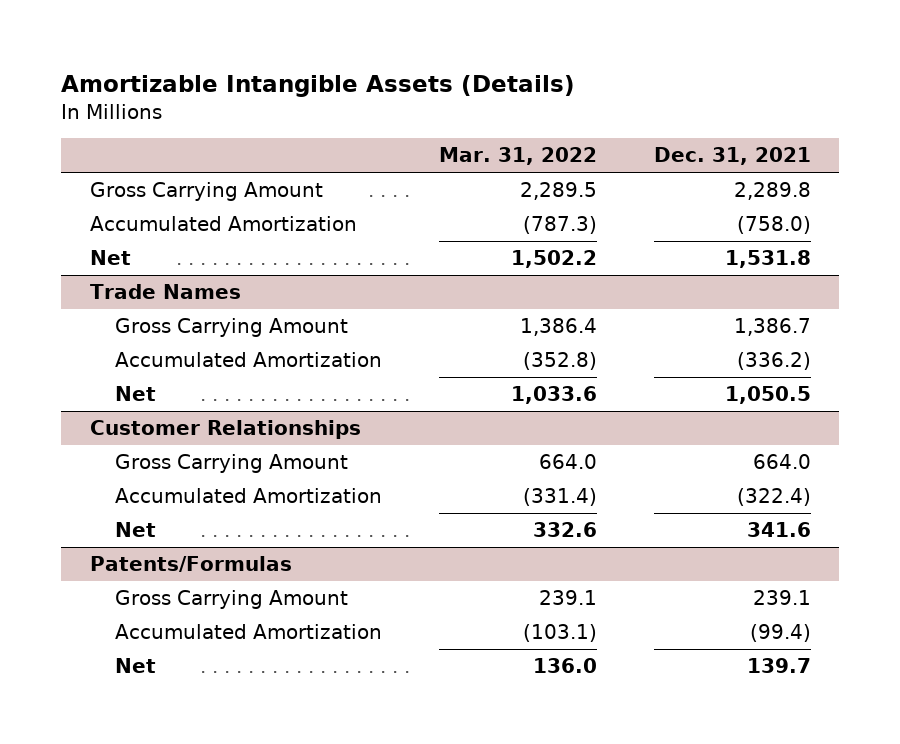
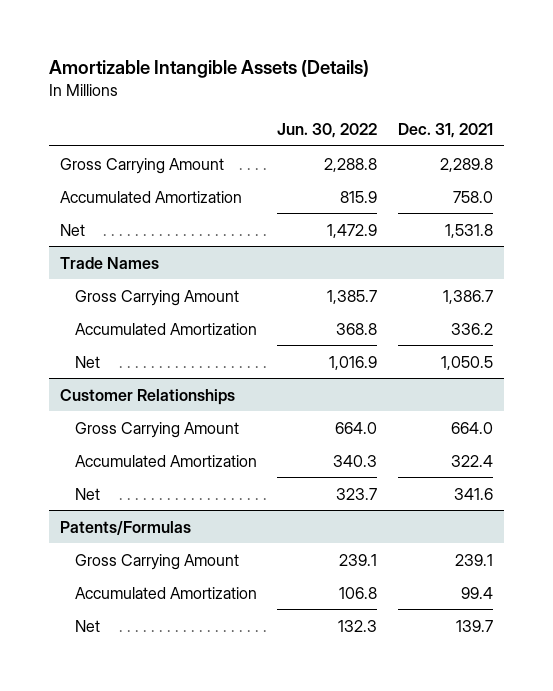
[438,147,597,166] Mar. 31, 2022 -> none
none -> [277,122,378,138] Jun. 30, 2022
[736,216,811,235] (758.0) -> [453,190,494,203] 758.0
[736,352,811,371] (336.2) -> [451,322,494,335] 336.2
[736,488,811,507] (322.4) -> [451,454,494,467] 322.4
[749,624,811,643] (99.4) -> [461,586,494,599] 99.4

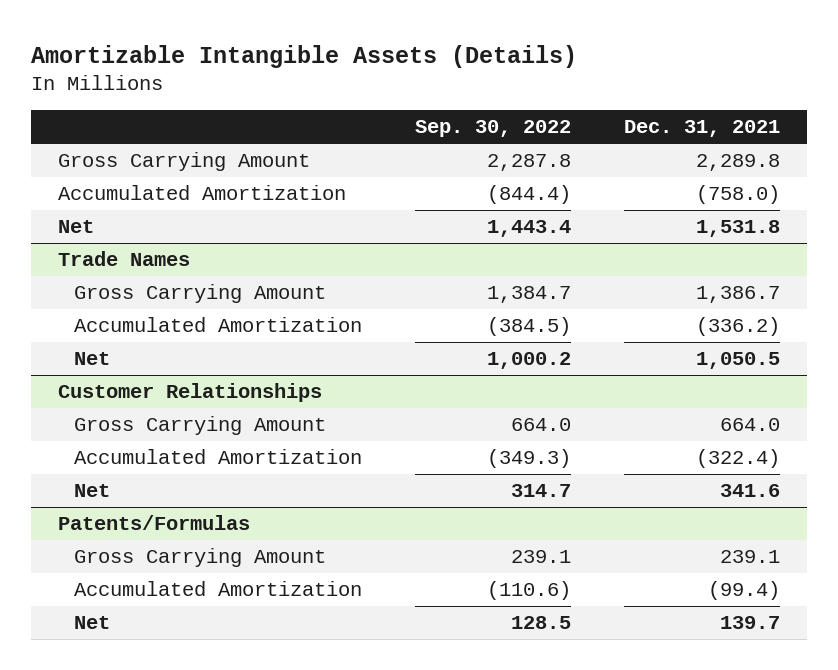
[277,122,378,138] Jun. 30, 2022 -> none
none -> [415,120,572,138] Sep. 30, 2022
[453,190,494,203] 758.0 -> [696,185,781,205] (758.0)
[451,322,494,335] 336.2 -> [696,317,781,337] (336.2)
[451,454,494,467] 322.4 -> [696,449,781,469] (322.4)
[461,586,494,599] 99.4 -> [708,581,781,601] (99.4)

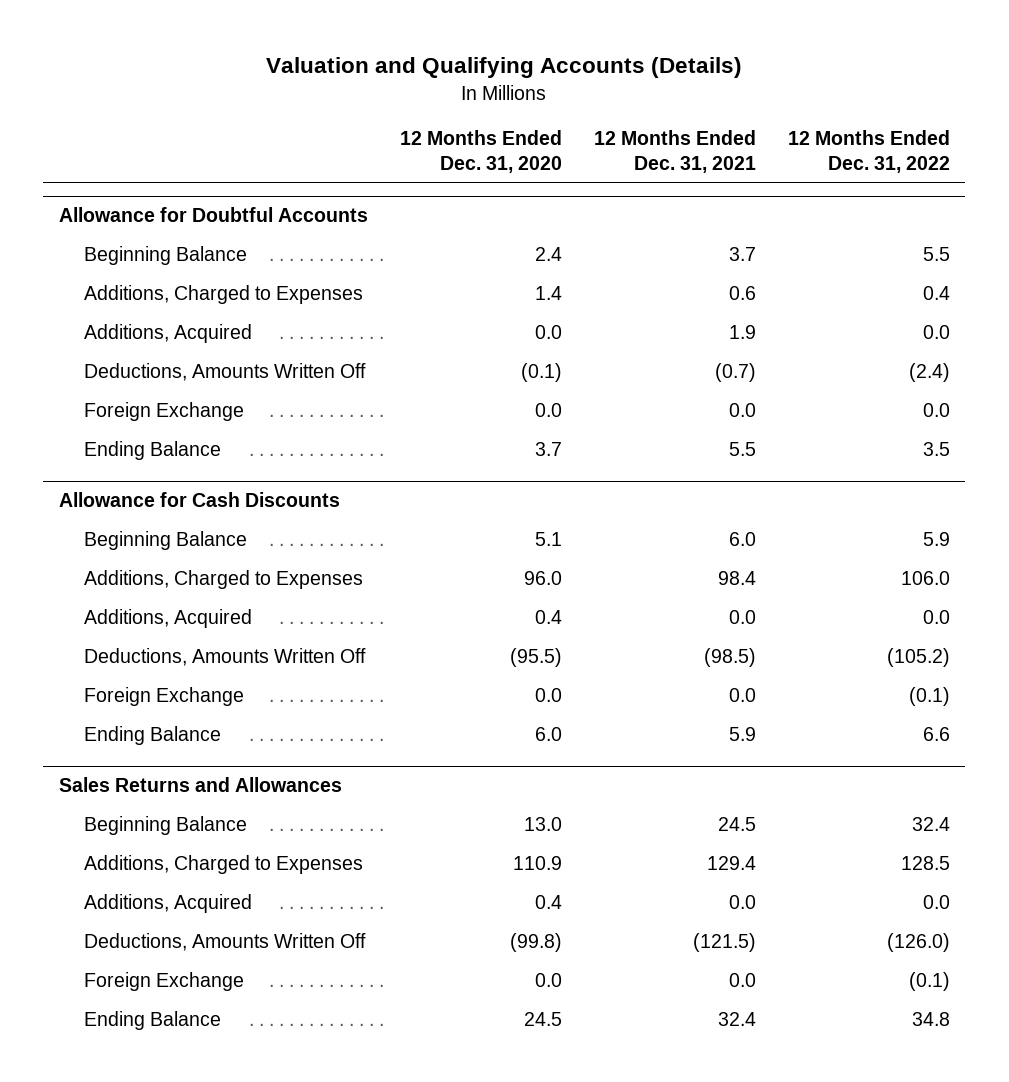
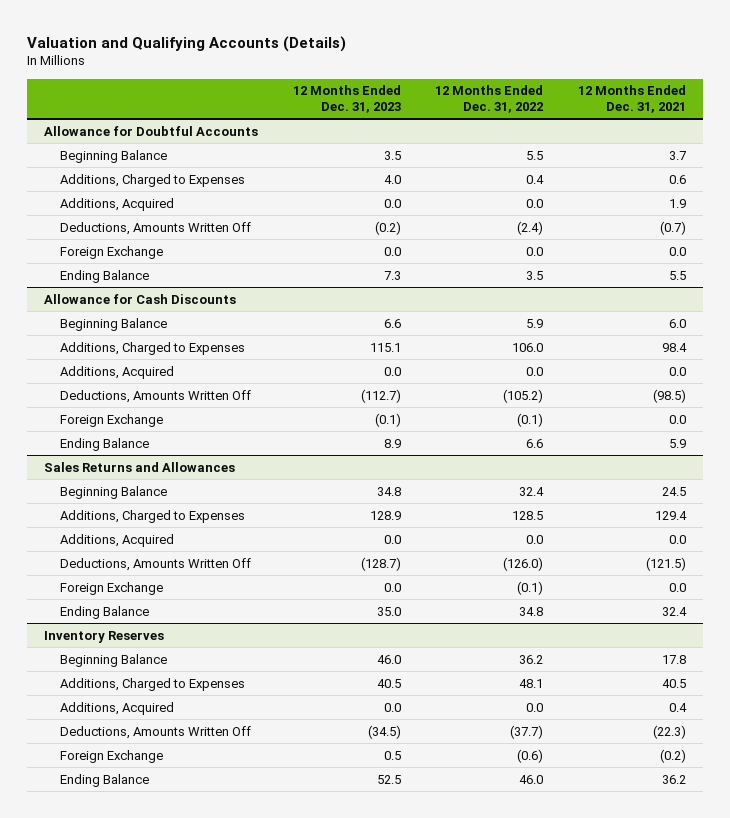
[400,130,563,173] 12 Months Ended Dec. 31, 2020 -> none
none -> [292,85,401,113] 12 Months Ended Dec. 31, 2023
none -> [44,630,165,643] Inventory Reserves
none -> [59,653,167,667] Beginning Balance
none -> [59,677,245,691] Additions, Charged to Expenses
none -> [59,701,174,715] Additions, Acquired
none -> [59,725,251,739] Deductions, Amounts Written Off
none -> [59,749,163,763] Foreign Exchange
none -> [59,773,149,787] Ending Balance

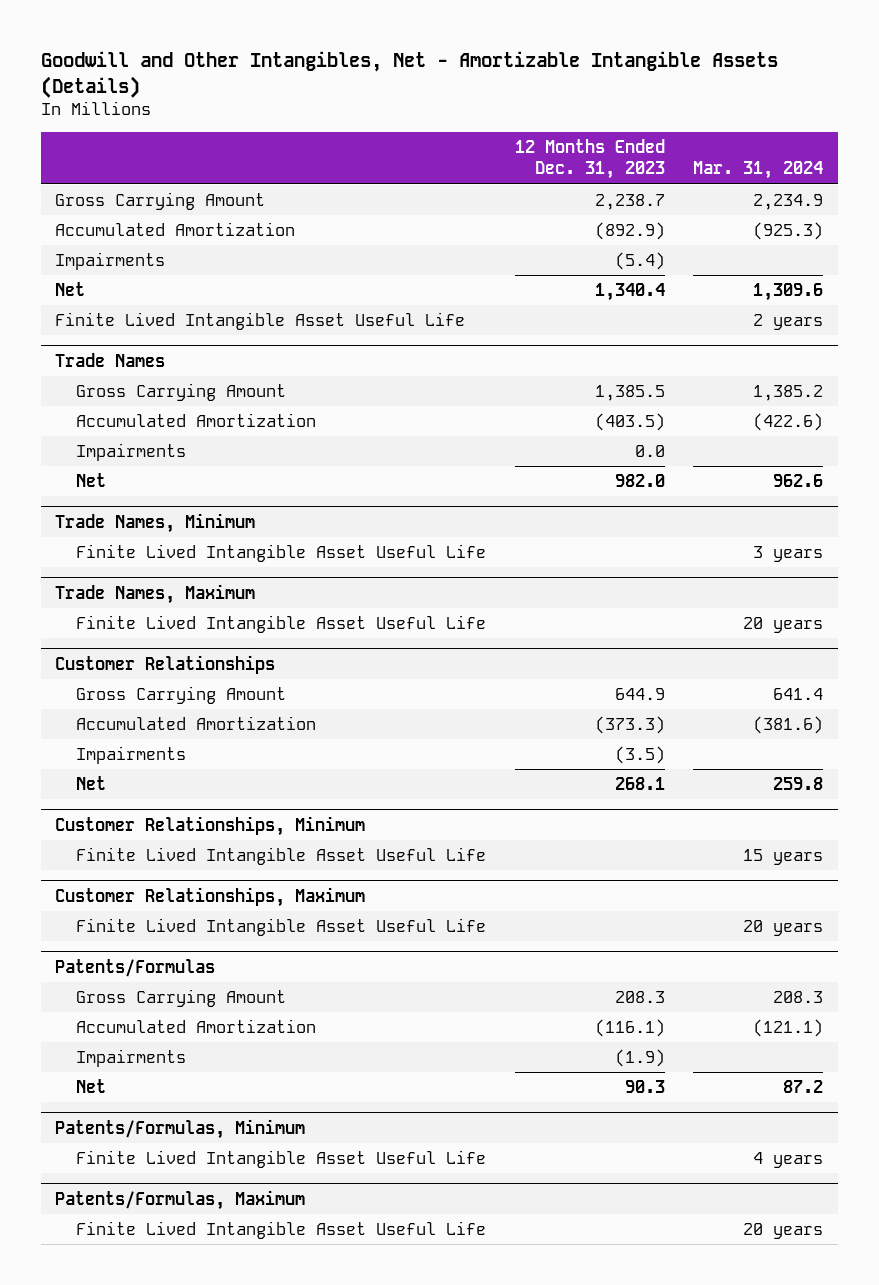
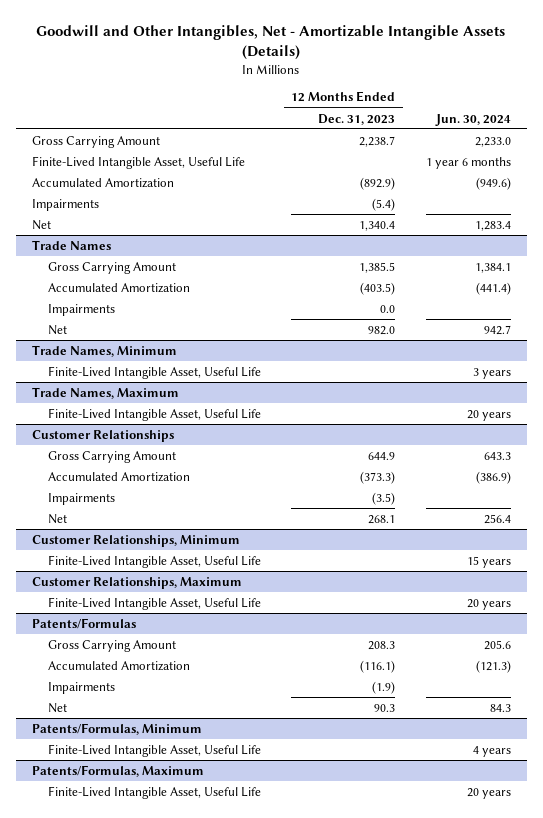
[693,161,824,180] Mar. 31, 2024 -> none
none -> [435,113,512,126] Jun. 30, 2024
none -> [31,155,245,169] Finite-Lived Intangible Asset, Useful Life
[55,312,466,331] Finite Lived Intangible Asset Useful Life -> none
[76,544,487,563] Finite Lived Intangible Asset Useful Life -> [47,365,261,379] Finite-Lived Intangible Asset, Useful Life
[76,615,487,634] Finite Lived Intangible Asset Useful Life -> [47,407,261,421] Finite-Lived Intangible Asset, Useful Life
[76,847,487,866] Finite Lived Intangible Asset Useful Life -> [47,554,261,568] Finite-Lived Intangible Asset, Useful Life
[76,918,487,937] Finite Lived Intangible Asset Useful Life -> [47,596,261,610] Finite-Lived Intangible Asset, Useful Life
[76,1150,487,1169] Finite Lived Intangible Asset Useful Life -> [47,743,261,757] Finite-Lived Intangible Asset, Useful Life
[76,1221,487,1240] Finite Lived Intangible Asset Useful Life -> [47,785,261,799] Finite-Lived Intangible Asset, Useful Life

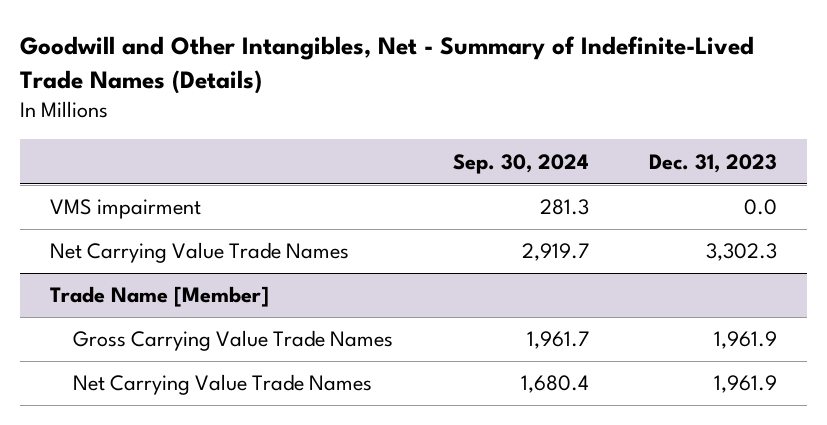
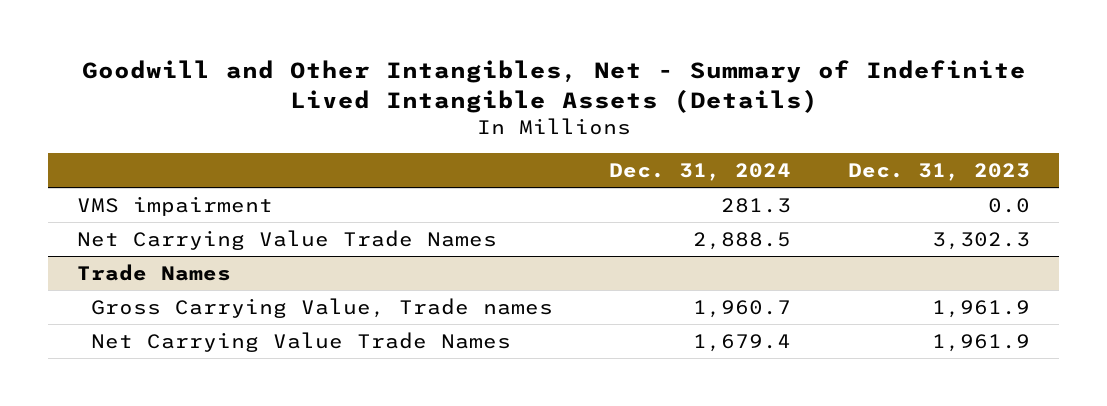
[20,36,755,95] Goodwill and Other Intangibles, Net - Summary of Indefinite-Lived Trade Names (Details) -> [81,60,1026,113] Goodwill and Other Intangibles, Net - Summary of Indefinite Lived Intangible Assets (Details)
[453,153,590,174] Sep. 30, 2024 -> none
none -> [609,162,792,181] Dec. 31, 2024
[50,286,270,308] Trade Name [Member] -> [76,263,231,281] Trade Names
[73,330,394,352] Gross Carrying Value Trade Names -> [90,297,553,318] Gross Carrying Value, Trade names

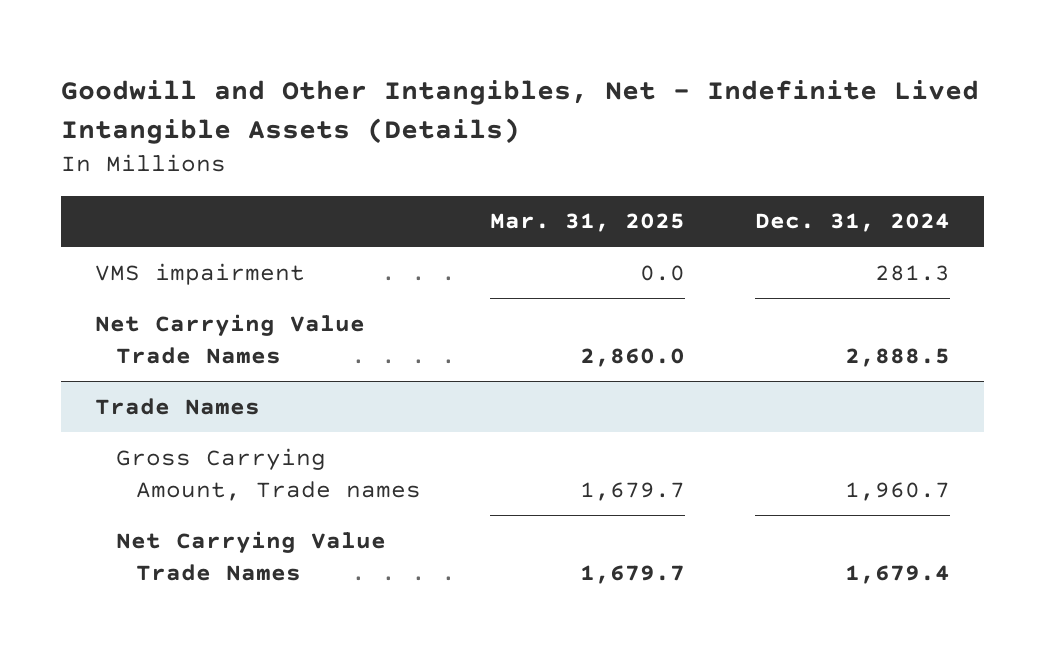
[81,60,1026,113] Goodwill and Other Intangibles, Net - Summary of Indefinite Lived Intangible Assets (Details) -> [60,80,979,144] Goodwill and Other Intangibles, Net - Indefinite Lived Intangible Assets (Details)
[848,162,1031,181] Dec. 31, 2023 -> none
none -> [490,213,686,233] Mar. 31, 2025
[90,297,553,318] Gross Carrying Value, Trade names -> [115,447,422,501] Gross Carrying Amount, Trade names

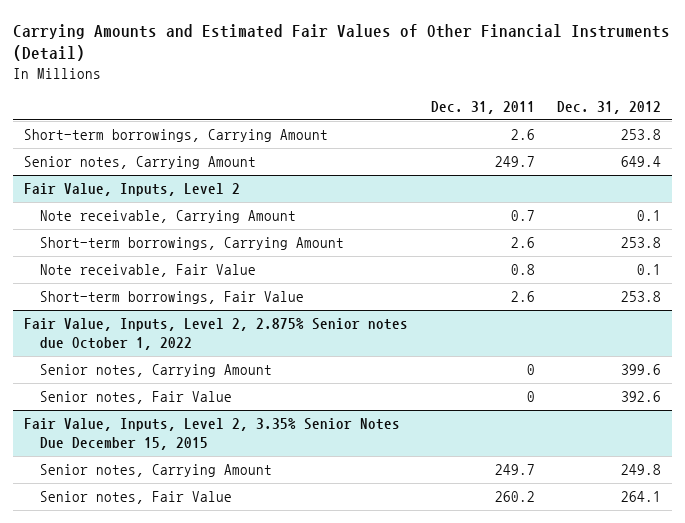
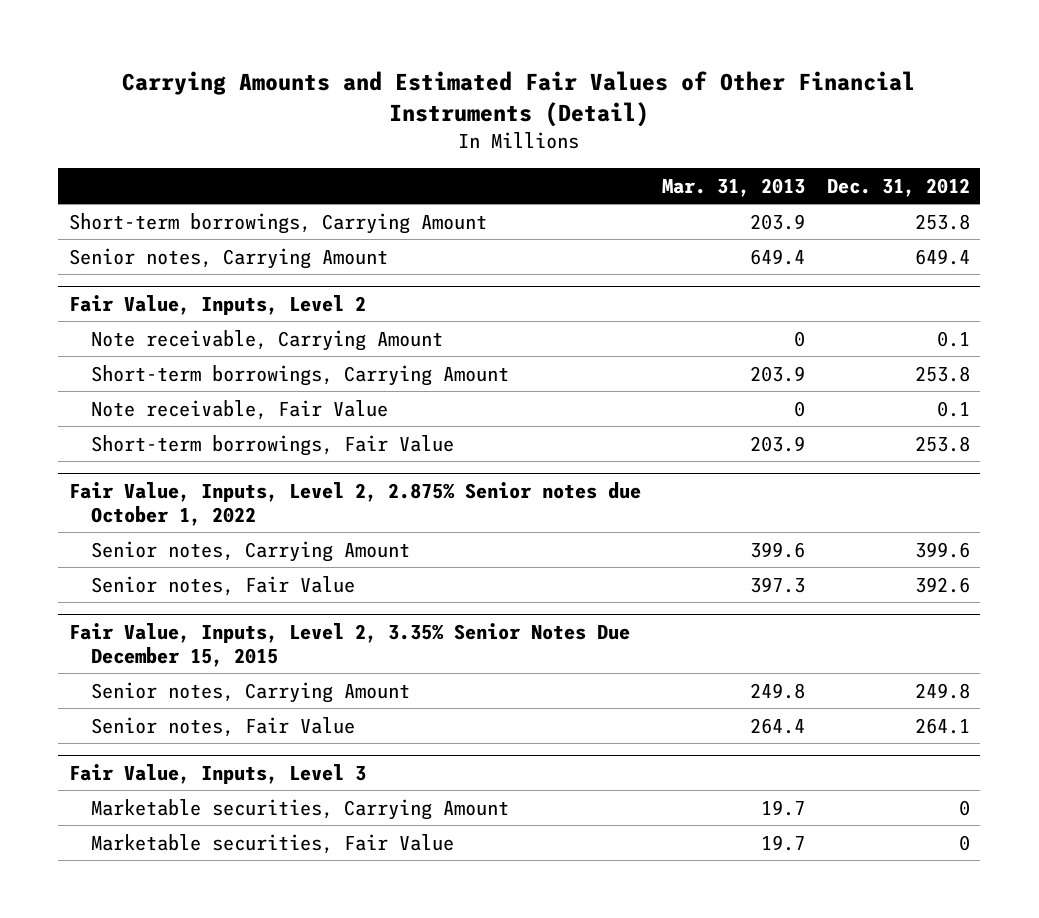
[430,100,535,114] Dec. 31, 2011 -> none
none -> [662,177,806,197] Mar. 31, 2013
none -> [68,763,366,784] Fair Value, Inputs, Level 3
none -> [90,798,509,820] Marketable securities, Carrying Amount
none -> [90,833,454,854] Marketable securities, Fair Value

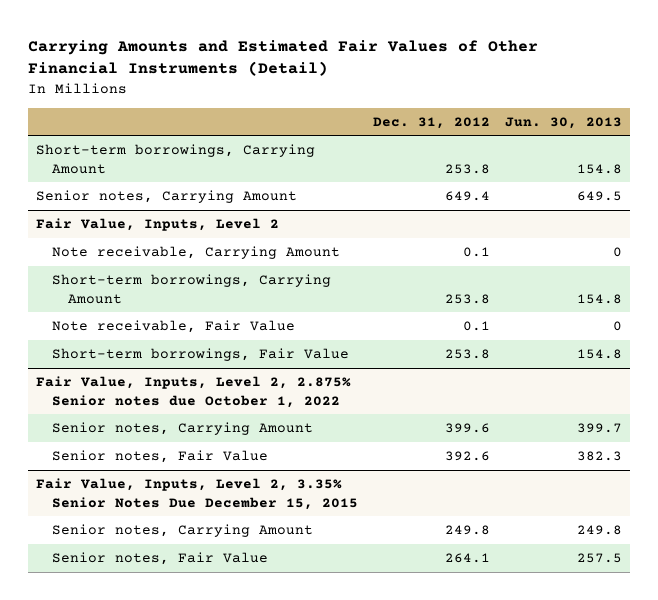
[662,177,806,197] Mar. 31, 2013 -> none
none -> [505,116,623,129] Jun. 30, 2013
[68,763,366,784] Fair Value, Inputs, Level 3 -> none
[90,798,509,820] Marketable securities, Carrying Amount -> none
[90,833,454,854] Marketable securities, Fair Value -> none

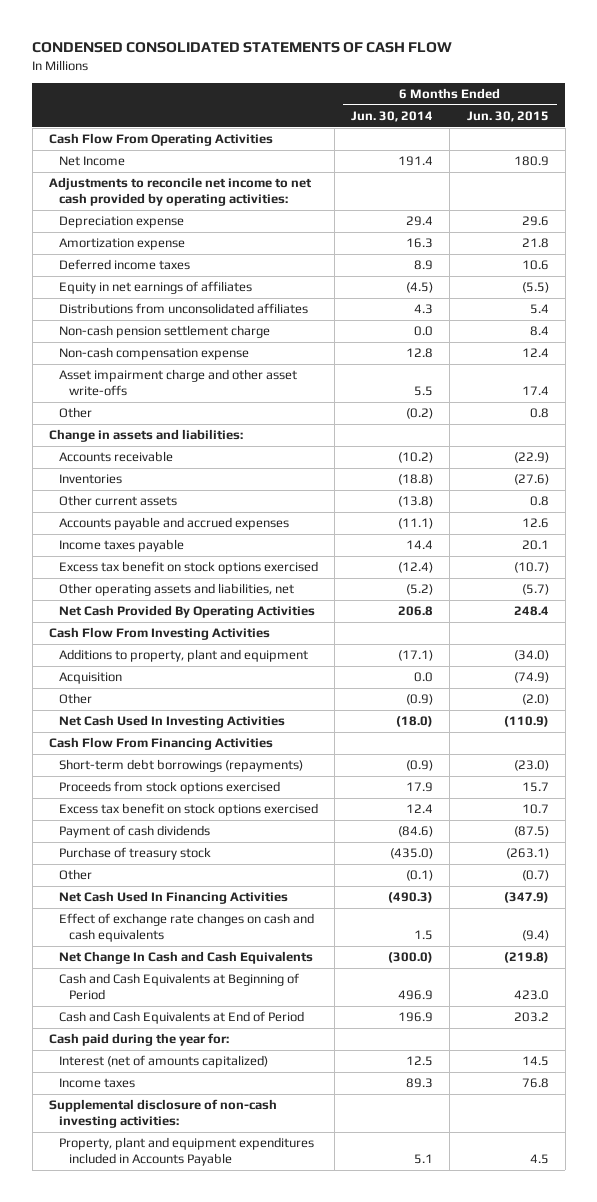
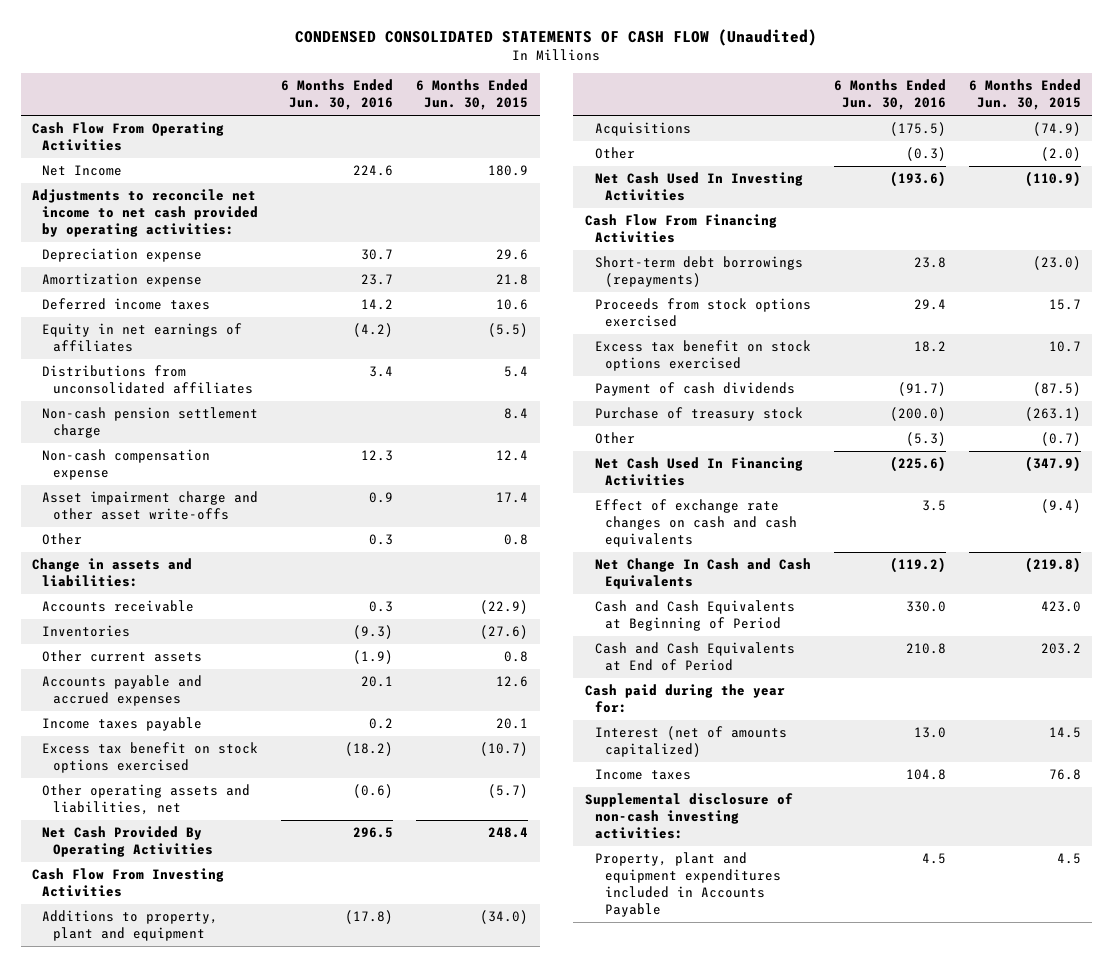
[32,42,453,54] CONDENSED CONSOLIDATED STATEMENTS OF CASH FLOW -> [295,28,818,46] CONDENSED CONSOLIDATED STATEMENTS OF CASH FLOW (Unaudited)
[351,110,434,122] Jun. 30, 2014 -> none
none -> [281,79,394,111] 6 Months Ended Jun. 30, 2016
[58,672,122,685] Acquisition -> [594,122,691,137] Acquisitions

